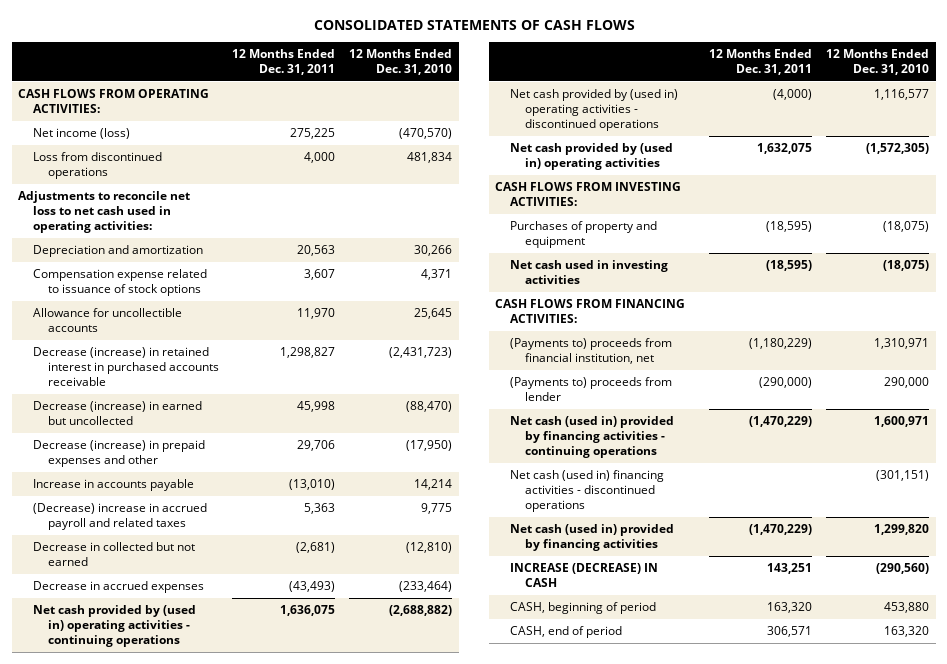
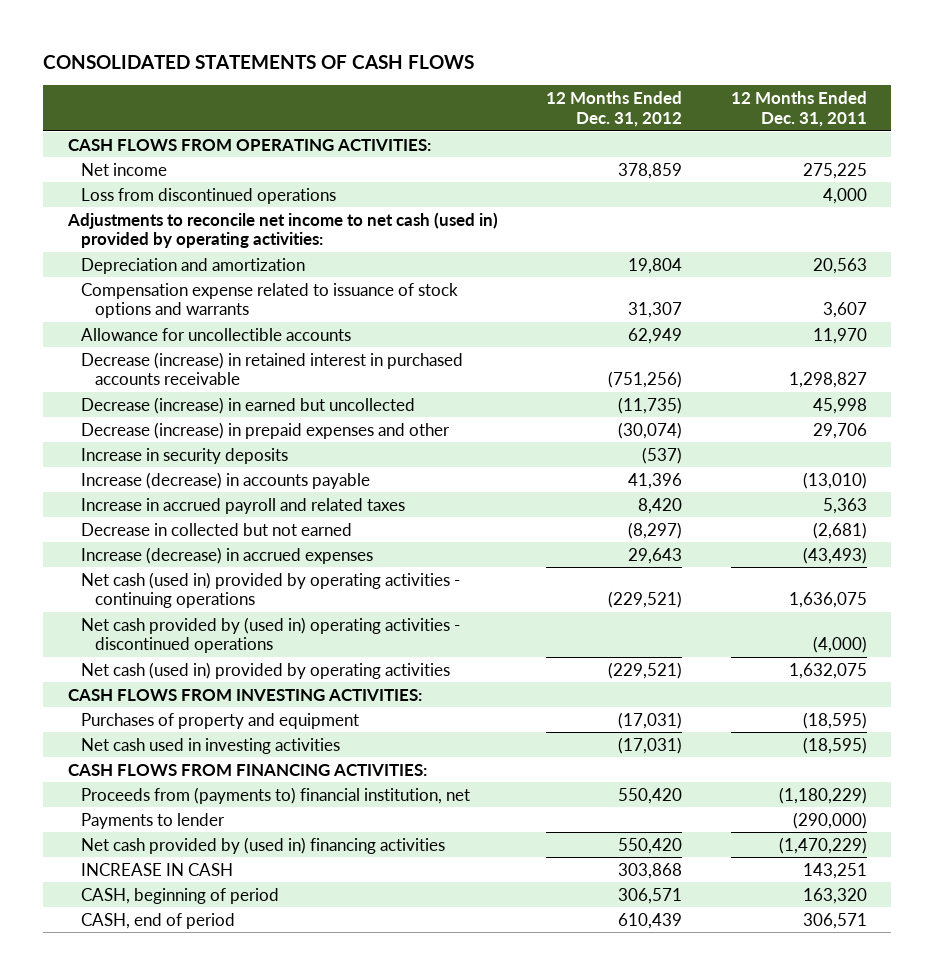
[348,49,452,76] 12 Months Ended Dec. 31, 2010 -> none
none -> [546,91,683,127] 12 Months Ended Dec. 31, 2012
[33,128,131,140] Net income (loss) -> [81,162,168,176] Net income
[18,191,191,234] Adjustments to reconcile net loss to net cash used in operating activities: -> [66,211,498,249] Adjustments to reconcile net income to net cash (used in) provided by operating activities:
[33,269,208,297] Compensation expense related to issuance of stock options -> [81,282,459,319] Compensation expense related to issuance of stock options and warrants
none -> [81,447,289,464] Increase in security deposits
[33,479,195,492] Increase in accounts payable -> [81,471,371,489] Increase (decrease) in accounts payable
[33,503,208,531] (Decrease) increase in accrued payroll and related taxes -> [81,497,406,514] Increase in accrued payroll and related taxes
[33,581,205,594] Decrease in accrued expenses -> [81,546,374,564] Increase (decrease) in accrued expenses
[33,605,197,648] Net cash provided by (used in) operating activities - continuing operations -> [81,571,461,609] Net cash (used in) provided by operating activities - continuing operations
[510,143,674,171] Net cash provided by (used in) operating activities -> [81,661,451,679] Net cash (used in) provided by operating activities
[510,416,675,459] Net cash (used in) provided by financing activities - continuing operations -> none
[510,470,665,513] Net cash (used in) financing activities - discontinued operations -> none
[510,338,673,365] (Payments to) proceeds from financial institution, net -> [81,786,471,804] Proceeds from (payments to) financial institution, net
[510,377,673,402] (Payments to) proceeds from lender -> [81,812,226,829] Payments to lender
[510,524,675,552] Net cash (used in) provided by financing activities -> [81,836,446,854] Net cash provided by (used in) financing activities
[510,563,659,588] INCREASE (DECREASE) IN CASH -> [81,862,234,876] INCREASE IN CASH

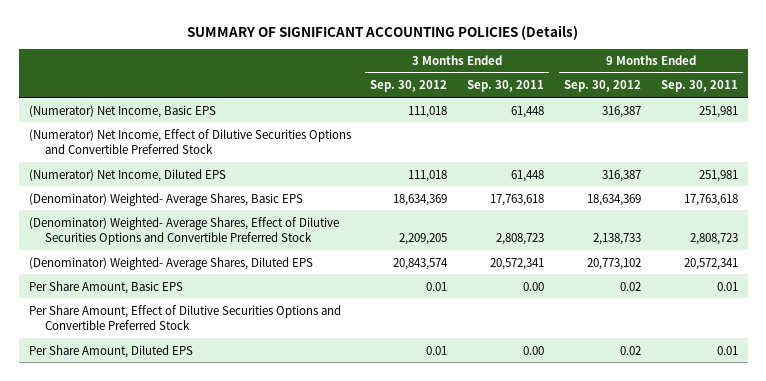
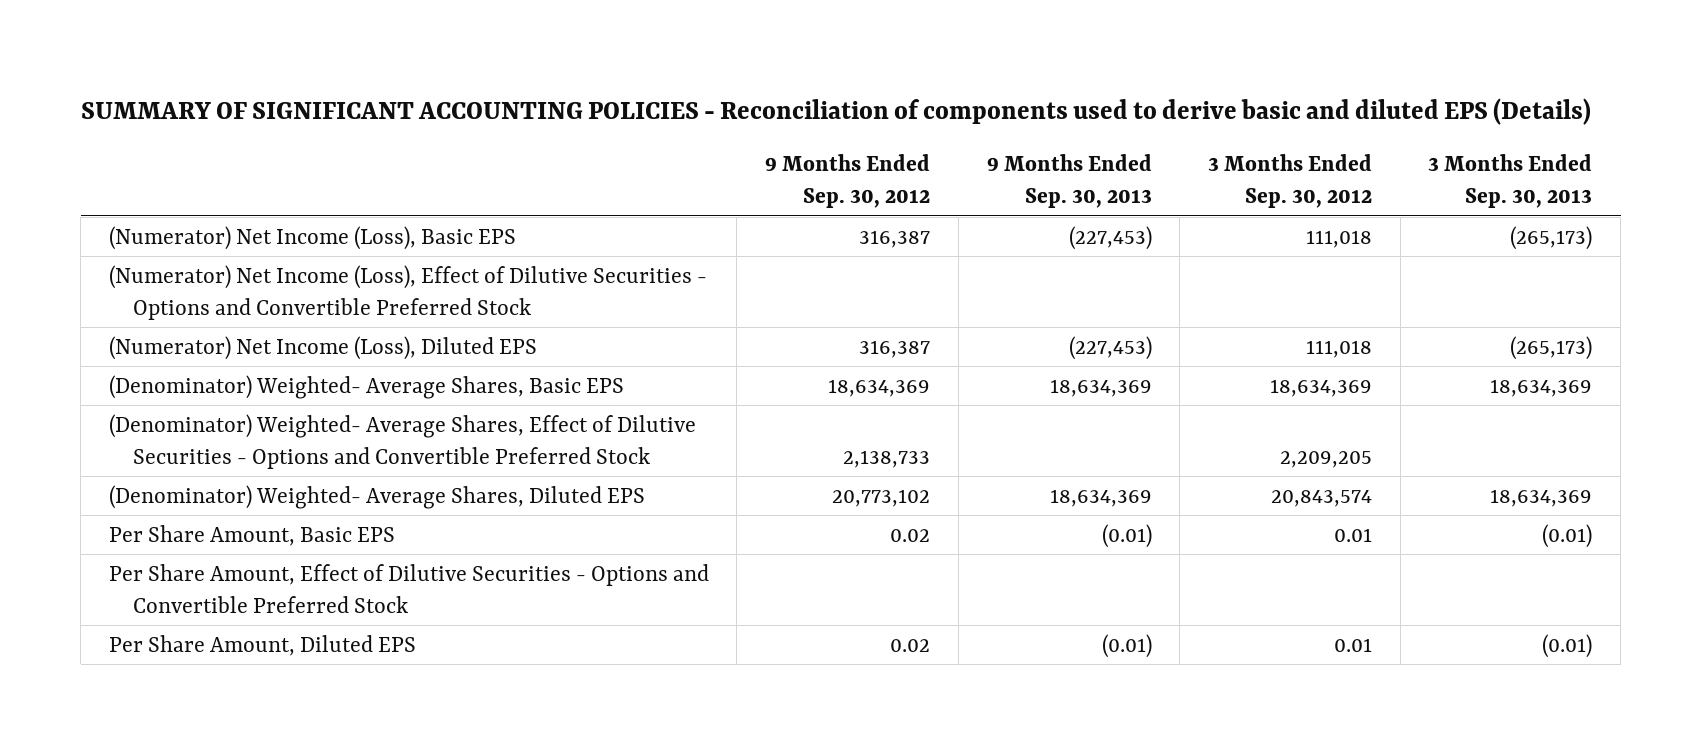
[187,24,579,40] SUMMARY OF SIGNIFICANT ACCOUNTING POLICIES (Details) -> [80,98,1591,126] SUMMARY OF SIGNIFICANT ACCOUNTING POLICIES - Reconciliation of components used to derive basic and diluted EPS (Details)
[467,80,545,93] Sep. 30, 2011 -> none
[660,80,738,93] Sep. 30, 2011 -> none
none -> [986,154,1152,209] 9 Months Ended Sep. 30, 2013
none -> [1428,154,1593,209] 3 Months Ended Sep. 30, 2013
[28,104,216,118] (Numerator) Net Income, Basic EPS -> [108,225,516,250] (Numerator) Net Income (Loss), Basic EPS
[28,128,351,154] (Numerator) Net Income, Effect of Dilutive Securities Options and Convertible Preferred Stock -> [108,264,707,320] (Numerator) Net Income (Loss), Effect of Dilutive Securities - Options and Convertible Preferred Stock
[28,168,226,182] (Numerator) Net Income, Diluted EPS -> [108,335,537,360] (Numerator) Net Income (Loss), Diluted EPS
[28,216,339,245] (Denominator) Weighted- Average Shares, Effect of Dilutive Securities Options and Convertible Preferred Stock -> [108,413,696,469] (Denominator) Weighted- Average Shares, Effect of Dilutive Securities - Options and Convertible Preferred Stock
[28,304,341,330] Per Share Amount, Effect of Dilutive Securities Options and Convertible Preferred Stock -> [108,563,709,613] Per Share Amount, Effect of Dilutive Securities - Options and Convertible Preferred Stock

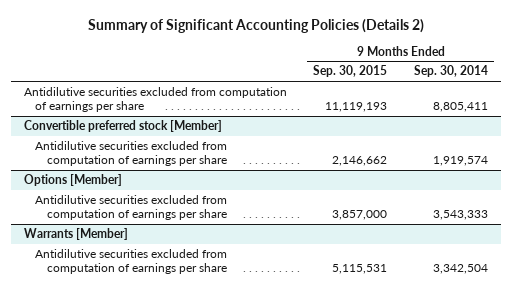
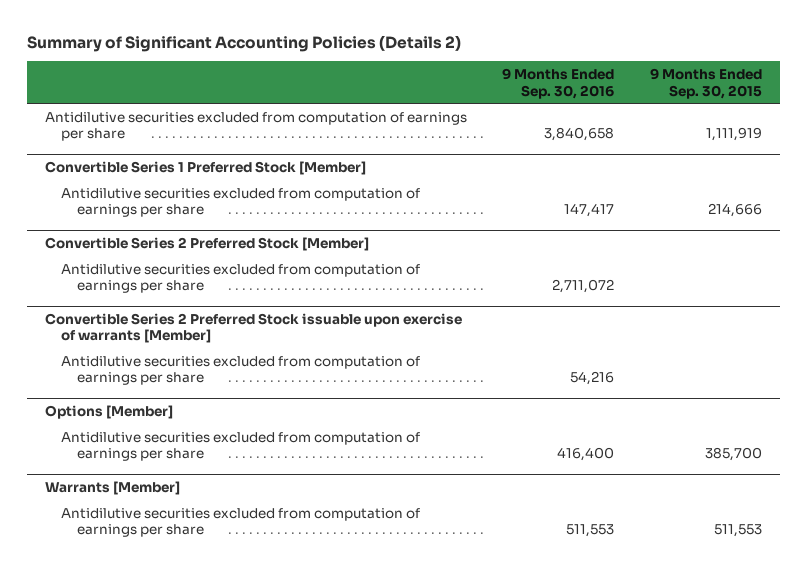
[413,65,488,78] Sep. 30, 2014 -> none
none -> [502,68,615,99] 9 Months Ended Sep. 30, 2016
[325,102,388,113] 11,119,193 -> [705,127,762,142] 1,111,919
[24,120,223,133] Convertible preferred stock [Member] -> [44,160,366,175] Convertible Series 1 Preferred Stock [Member]
[332,156,388,167] 2,146,662 -> [707,203,762,218] 214,666
none -> [44,236,369,251] Convertible Series 2 Preferred Stock [Member]
none -> [60,263,420,294] Antidilutive securities excluded from computation of earnings per share
none -> [44,312,462,344] Convertible Series 2 Preferred Stock issuable upon exercise of warrants [Member]
none -> [60,355,420,386] Antidilutive securities excluded from computation of earnings per share
[332,210,388,221] 3,857,000 -> [704,447,762,462] 385,700
[332,264,388,275] 5,115,531 -> [713,524,762,538] 511,553

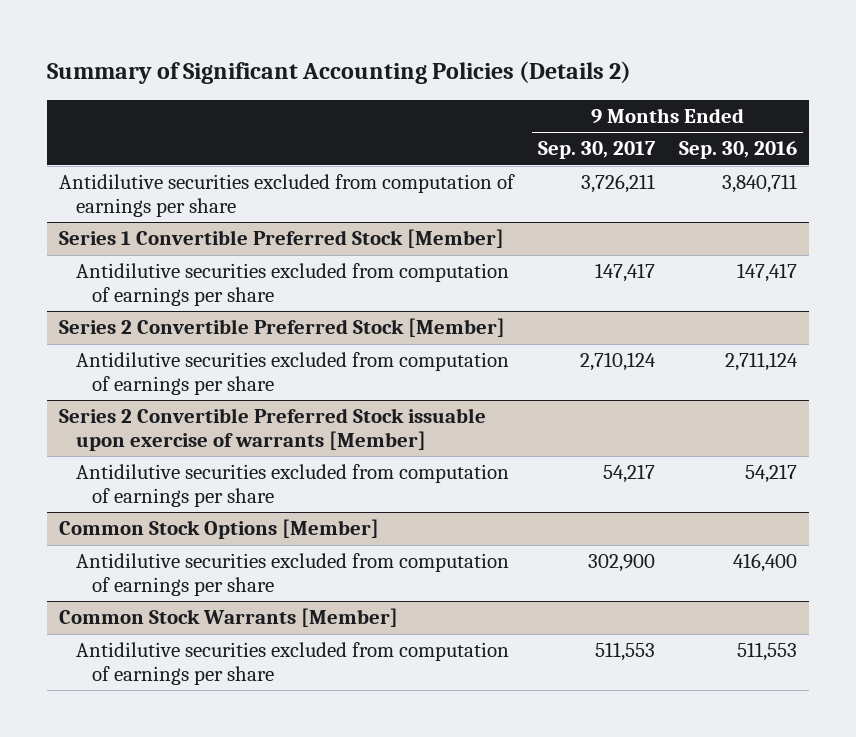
[649,68,762,99] 9 Months Ended Sep. 30, 2015 -> none
none -> [538,141,657,160] Sep. 30, 2017
[544,127,615,142] 3,840,658 -> [721,174,797,194] 3,840,711
[44,160,366,175] Convertible Series 1 Preferred Stock [Member] -> [59,229,505,249] Series 1 Convertible Preferred Stock [Member]
[44,236,369,251] Convertible Series 2 Preferred Stock [Member] -> [59,318,506,338] Series 2 Convertible Preferred Stock [Member]
[552,279,615,294] 2,711,072 -> [724,352,798,372] 2,711,124
[44,312,462,344] Convertible Series 2 Preferred Stock issuable upon exercise of warrants [Member] -> [59,408,487,452] Series 2 Convertible Preferred Stock issuable upon exercise of warrants [Member]
[570,371,615,386] 54,216 -> [744,464,797,484] 54,217
[44,404,173,419] Options [Member] -> [59,519,380,540] Common Stock Options [Member]
[44,480,180,495] Warrants [Member] -> [59,608,399,628] Common Stock Warrants [Member]

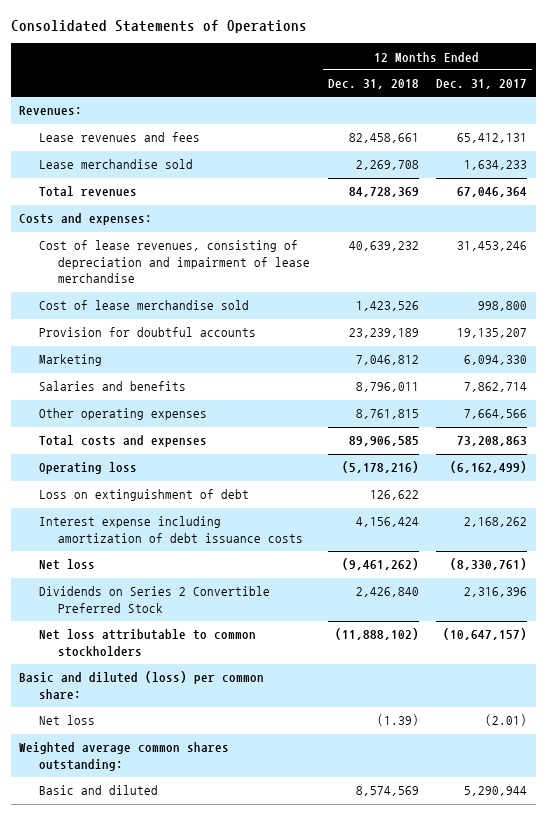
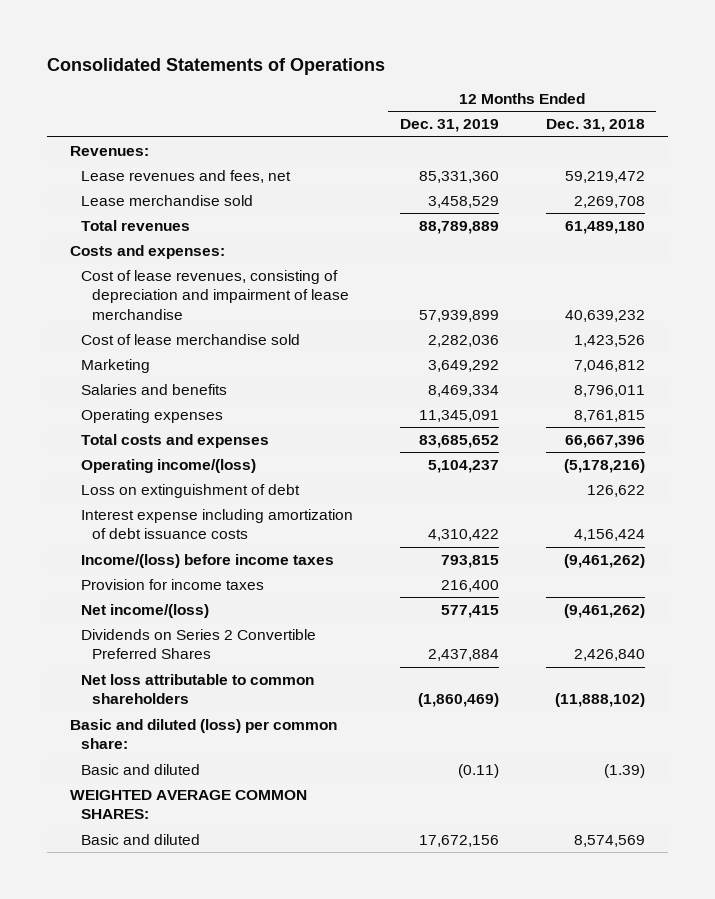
[436,79,528,90] Dec. 31, 2017 -> none
none -> [399,119,499,133] Dec. 31, 2019
[38,132,200,143] Lease revenues and fees -> [81,169,292,183] Lease revenues and fees, net
[348,133,419,144] 82,458,661 -> [564,170,645,183] 59,219,472
[348,187,419,198] 84,728,369 -> [564,220,645,234] 61,489,180
[38,327,256,338] Provision for doubtful accounts -> none
[38,408,207,421] Other operating expenses -> [81,408,224,423] Operating expenses
[348,436,419,447] 89,906,585 -> [564,434,645,448] 66,667,396
[38,462,137,475] Operating loss -> [81,458,257,473] Operating income/(loss)
none -> [81,553,335,568] Income/(loss) before income taxes
none -> [81,578,265,590] Provision for income taxes
[38,559,95,571] Net loss -> [81,603,210,618] Net income/(loss)
[38,586,270,613] Dividends on Series 2 Convertible Preferred Stock -> [81,628,317,660] Dividends on Series 2 Convertible Preferred Shares
[38,629,256,657] Net loss attributable to common stockholders -> [81,673,315,705] Net loss attributable to common shareholders
[38,715,95,726] Net loss -> [81,763,201,775] Basic and diluted
[19,742,230,771] Weighted average common shares outstanding: -> [69,789,307,820] WEIGHTED AVERAGE COMMON SHARES:

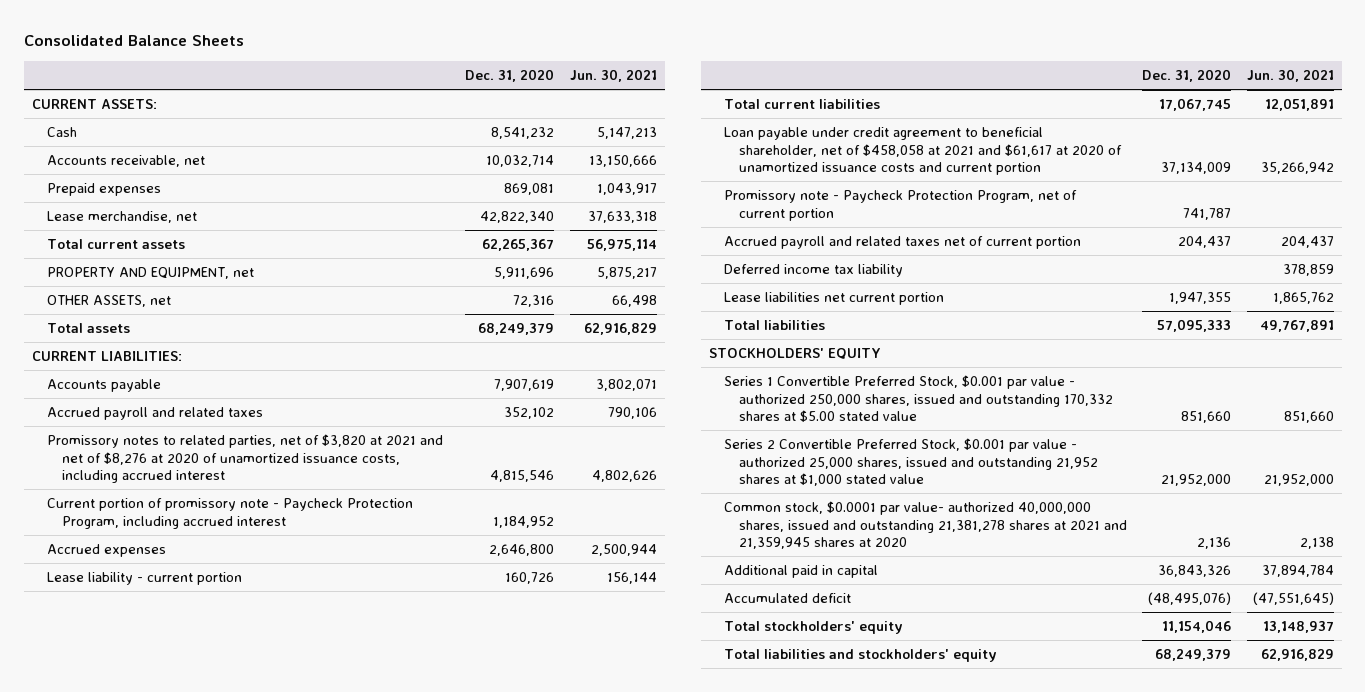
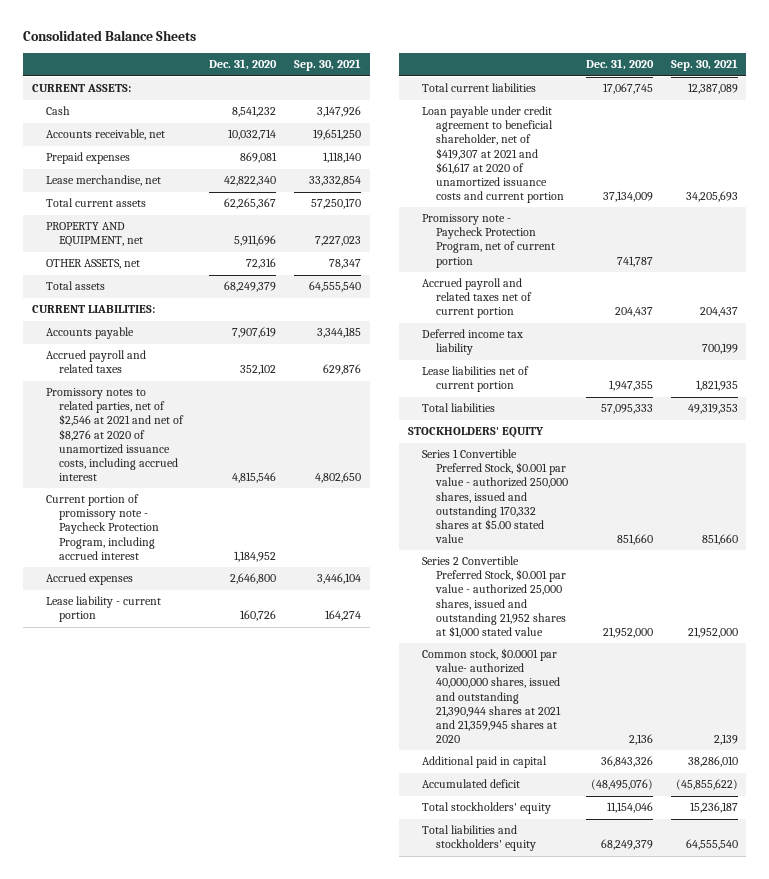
[569,68,657,82] Jun. 30, 2021 -> none
none -> [293,59,361,72] Sep. 30, 2021
[46,434,443,484] Promissory notes to related parties, net of $3,820 at 2021 and net of $8,276 at 2020 of unamortized issuance costs, including accrued interest -> [45,388,185,481] Promissory notes to related parties, net of $2,546 at 2021 and net of $8,276 at 2020 of unamortized issuance costs, including accrued interest
[723,127,1122,176] Loan payable under credit agreement to beneficial shareholder, net of $458,058 at 2021 and $61,617 at 2020 of unamortized issuance costs and current portion -> [422,106,564,203] Loan payable under credit agreement to beneficial shareholder, net of $419,307 at 2021 and $61,617 at 2020 of unamortized issuance costs and current portion
[723,292,944,306] Lease liabilities net current portion -> [422,366,530,393] Lease liabilities net of current portion
[723,501,1127,550] Common stock, $0.0001 par value- authorized 40,000,000 shares, issued and outstanding 21,381,278 shares at 2021 and 21,359,945 shares at 2020 -> [422,648,561,743] Common stock, $0.0001 par value- authorized 40,000,000 shares, issued and outstanding 21,390,944 shares at 2021 and 21,359,945 shares at 2020

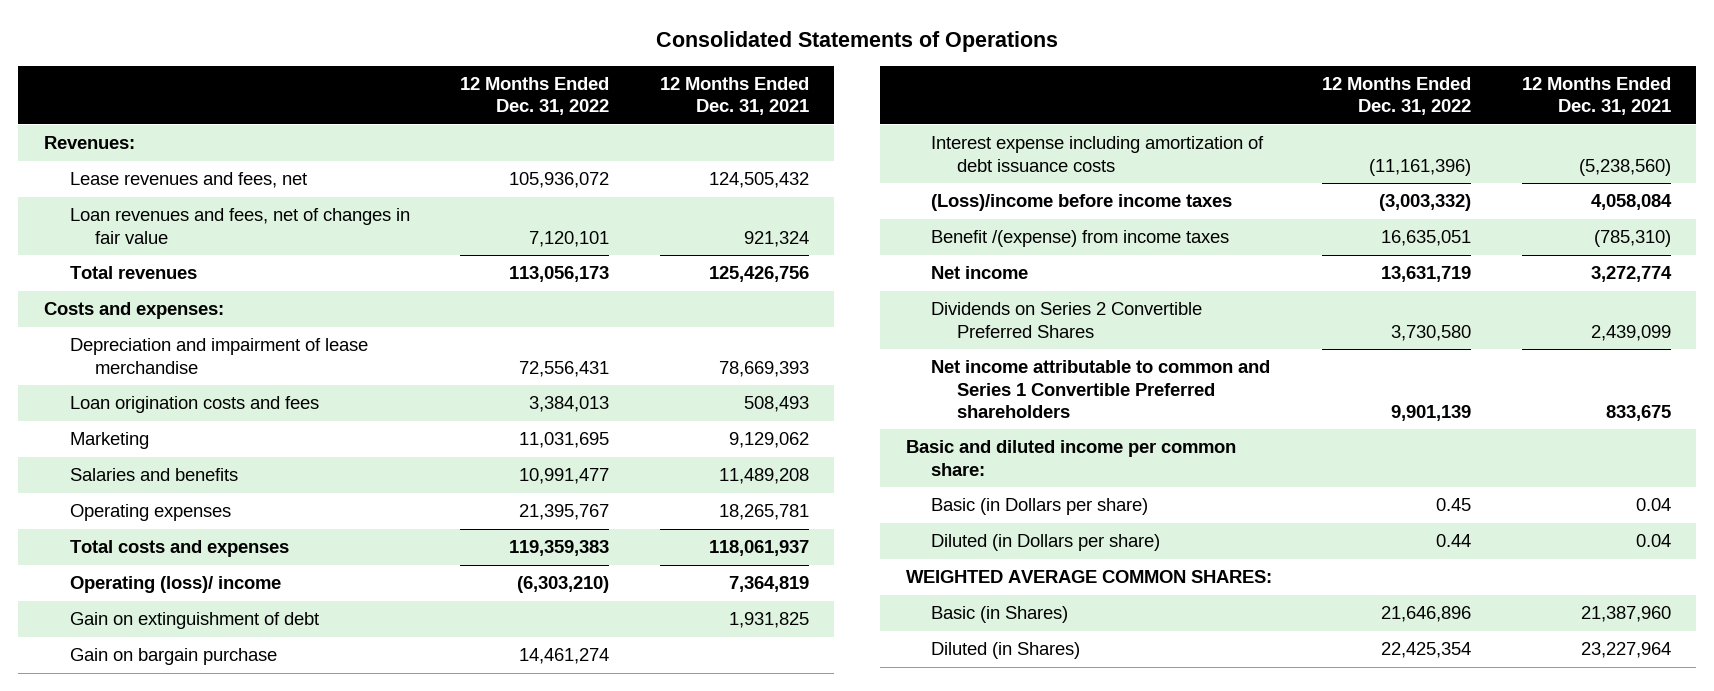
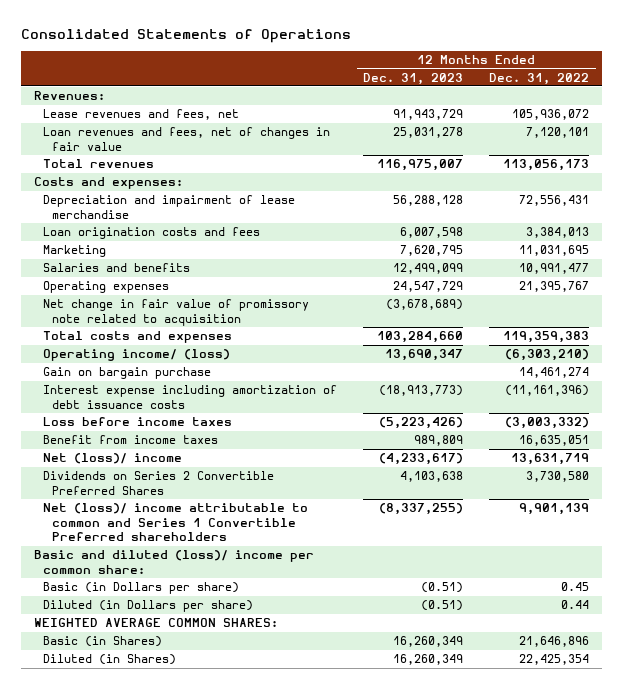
[659,76,809,116] 12 Months Ended Dec. 31, 2021 -> none
none -> [363,72,464,85] Dec. 31, 2023
none -> [43,299,310,326] Net change in fair value of promissory note related to acquisition
[69,612,319,630] Gain on extinguishment of debt -> none
[69,576,281,594] Operating (loss)/ income -> [43,349,231,362] Operating income/ (loss)
[931,194,1233,212] (Loss)/income before income taxes -> [43,417,233,427] Loss before income taxes
[931,230,1230,248] Benefit /(expense) from income taxes -> [43,435,219,445] Benefit from income taxes
[931,266,1029,280] Net income -> [43,453,183,465] Net (loss)/ income
[931,360,1271,418] Net income attributable to common and Series 1 Convertible Preferred shareholders -> [43,503,309,542] Net (loss)/ income attributable to common and Series 1 Convertible Preferred shareholders
[905,440,1236,476] Basic and diluted income per common share: -> [34,550,315,574] Basic and diluted (loss)/ income per common share:

